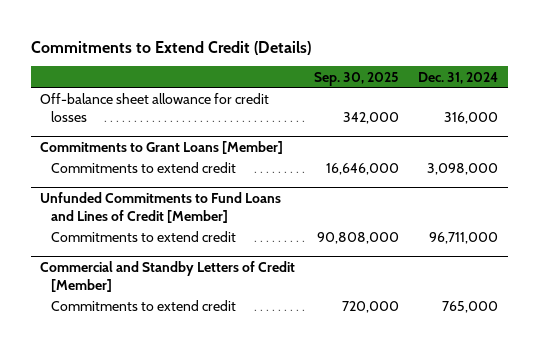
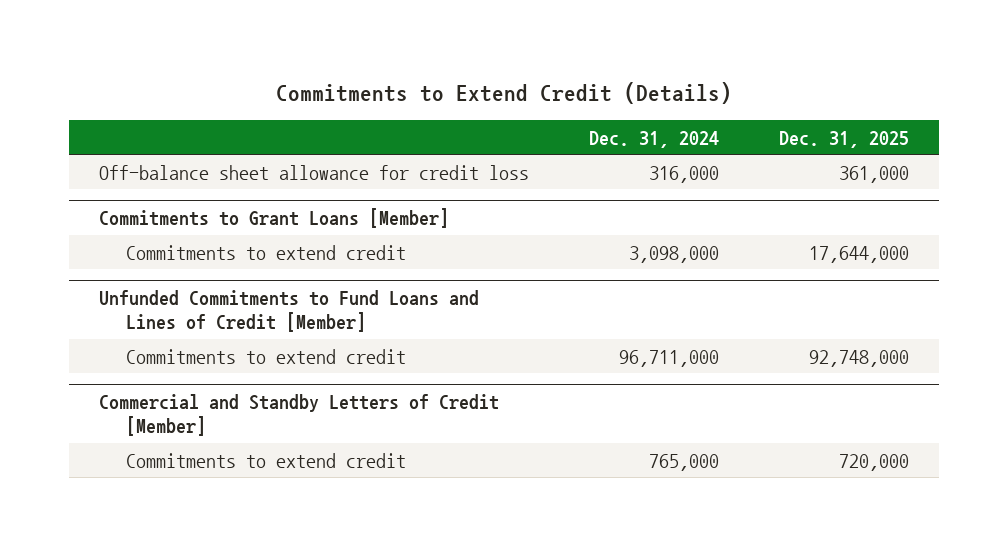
[314,71,400,86] Sep. 30, 2025 -> none
none -> [779,130,910,148] Dec. 31, 2025
[40,93,270,123] Off-balance sheet allowance for credit losses -> [98,164,529,180] Off-balance sheet allowance for credit loss

